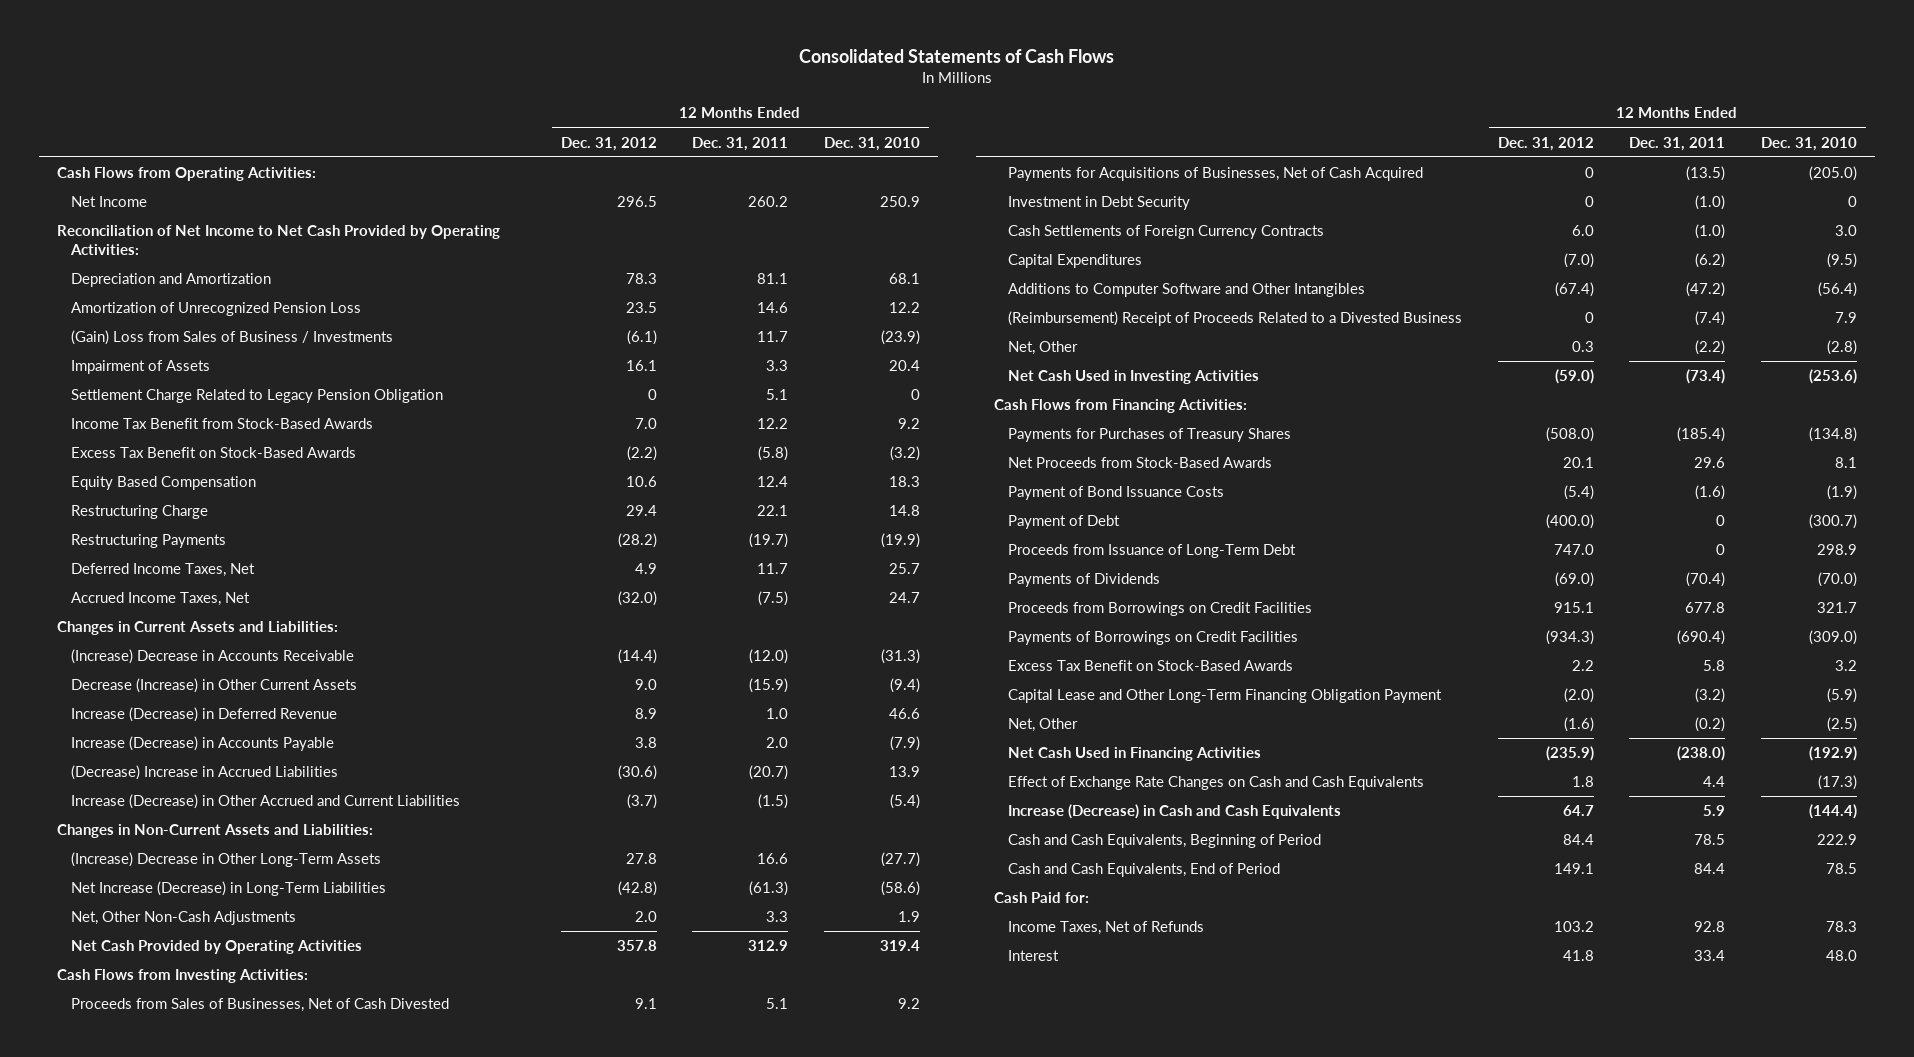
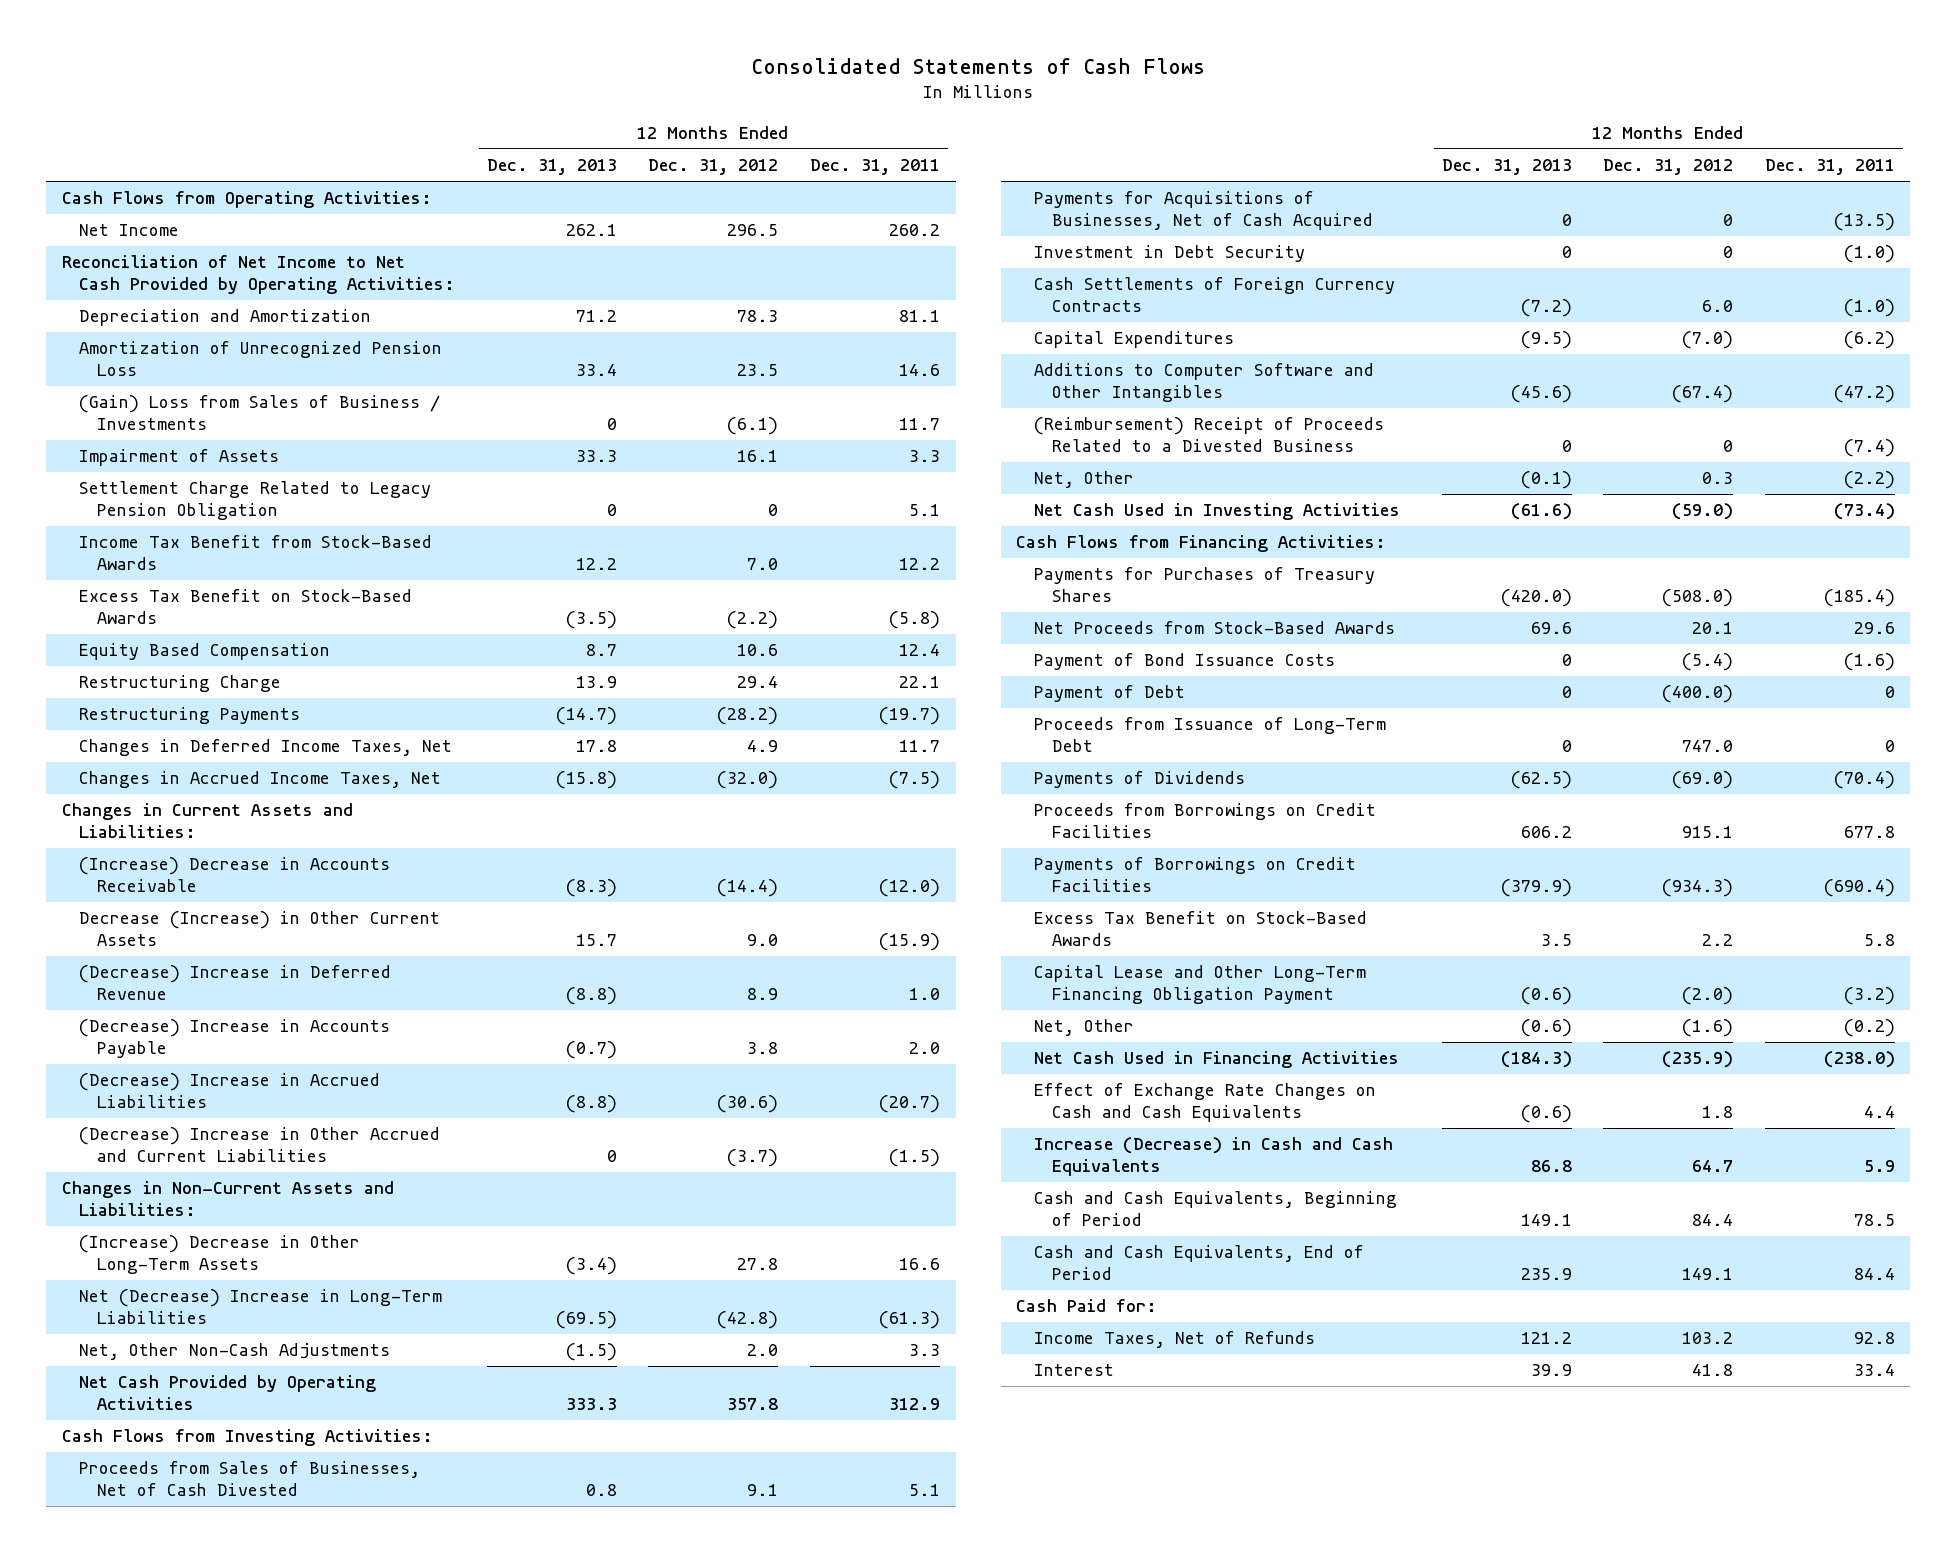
[823,136,920,151] Dec. 31, 2010 -> none
none -> [486,159,617,176] Dec. 31, 2013
[71,563,256,578] Deferred Income Taxes, Net -> [79,739,453,757] Changes in Deferred Income Taxes, Net
[71,592,251,607] Accrued Income Taxes, Net -> [79,771,442,789] Changes in Accrued Income Taxes, Net
[71,707,338,723] Increase (Decrease) in Deferred Revenue -> [79,965,392,1000] (Decrease) Increase in Deferred Revenue
[71,736,335,752] Increase (Decrease) in Accounts Payable -> [79,1019,391,1058] (Decrease) Increase in Accounts Payable
[71,794,461,810] Increase (Decrease) in Other Accrued and Current Liabilities -> [79,1127,441,1162] (Decrease) Increase in Other Accrued and Current Liabilities
[71,881,387,897] Net Increase (Decrease) in Long-Term Liabilities -> [79,1289,443,1324] Net (Decrease) Increase in Long-Term Liabilities

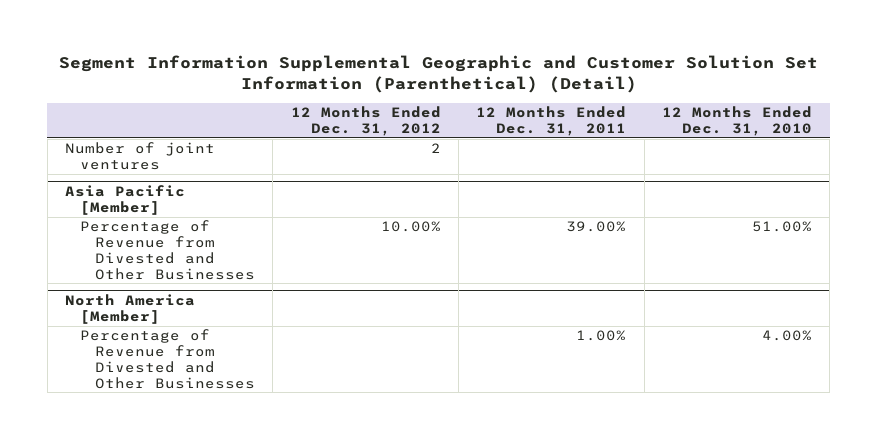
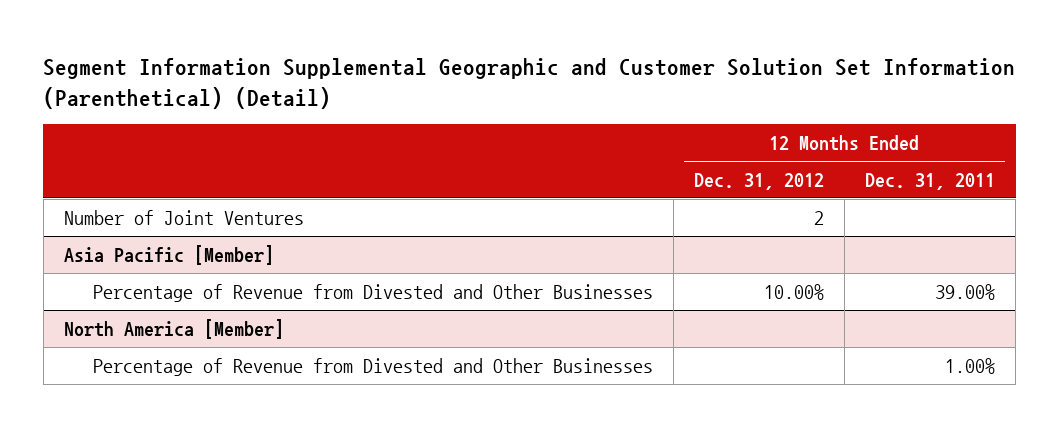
[662,106,813,136] 12 Months Ended Dec. 31, 2010 -> none
[65,142,216,171] Number of joint ventures -> [63,209,304,225] Number of Joint Ventures

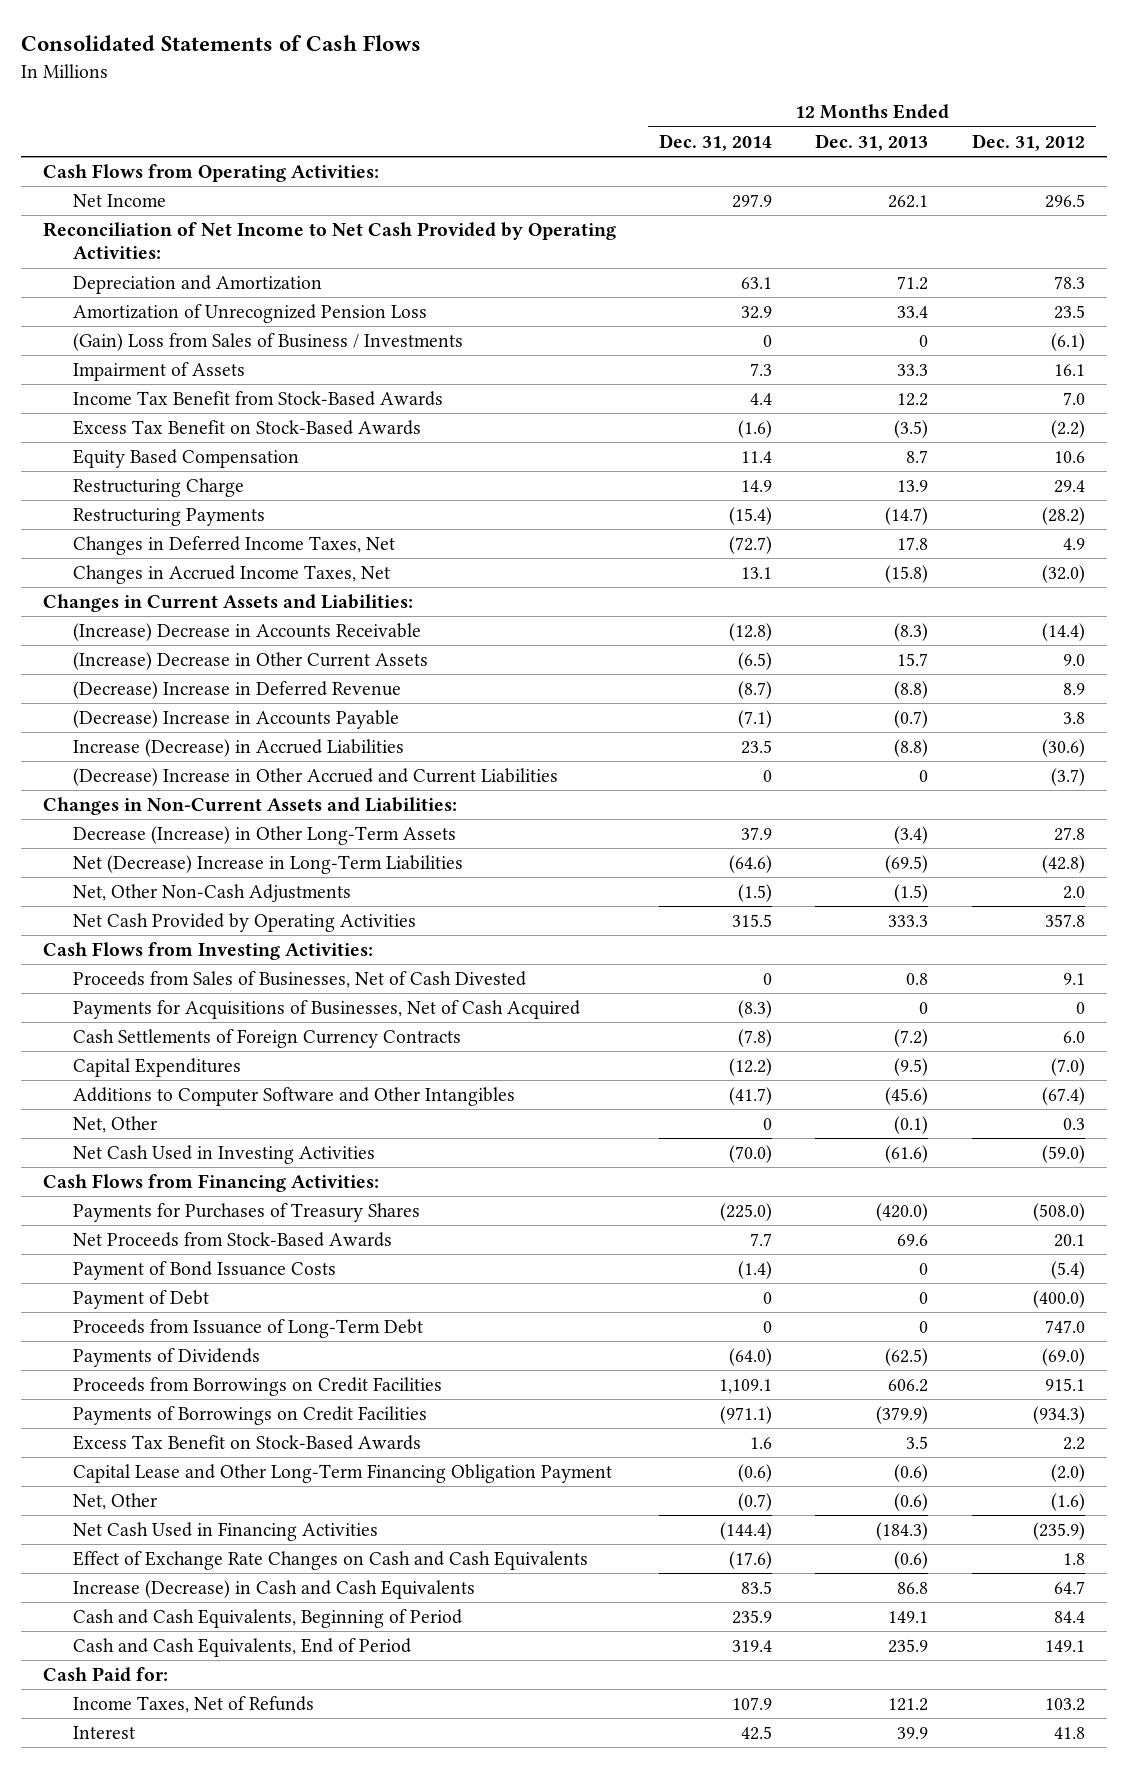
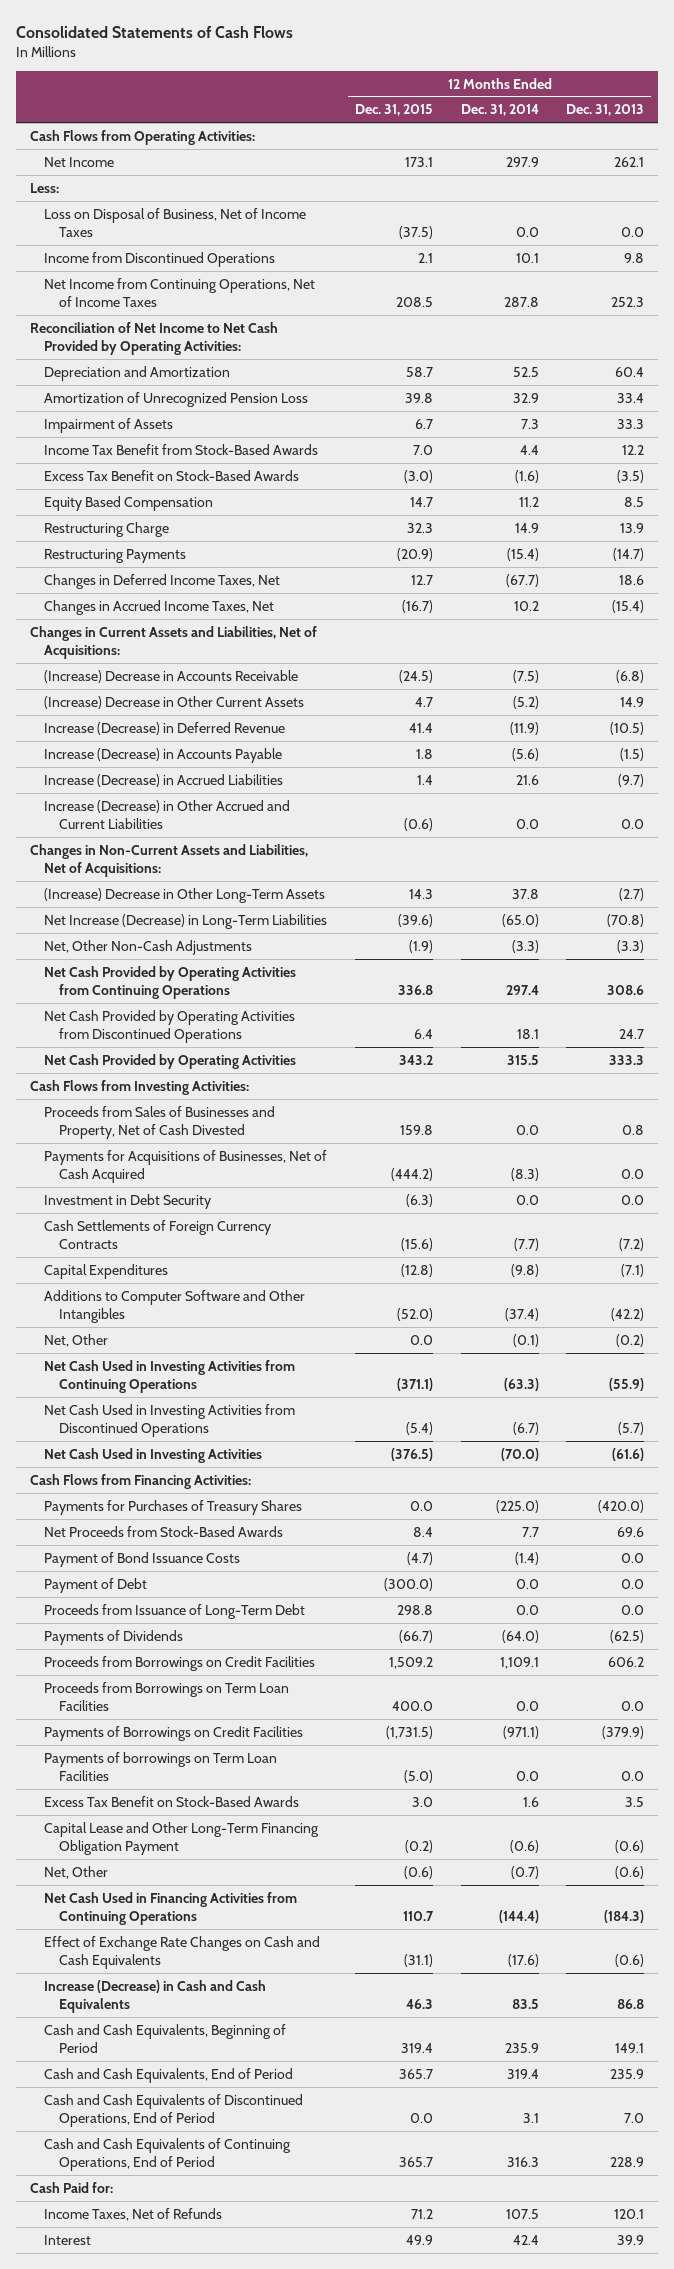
[971,133,1085,151] Dec. 31, 2012 -> none
none -> [354,104,433,117] Dec. 31, 2015
none -> [29,182,59,193] Less:
none -> [44,207,307,237] Loss on Disposal of Business, Net of Income Taxes
none -> [44,251,276,267] Income from Discontinued Operations
none -> [44,277,316,307] Net Income from Continuing Operations, Net of Income Taxes
[741,277,773,290] 63.1 -> [512,366,539,377] 52.5
[897,276,929,291] 71.2 -> [615,366,645,377] 60.4
[72,333,463,352] (Gain) Loss from Sales of Business / Investments -> none
[741,451,773,464] 11.4 -> [518,496,539,507] 11.2
[906,450,929,464] 8.7 -> [624,496,645,507] 8.5
[729,536,773,555] (72.7) -> [505,573,539,587] (67.7)
[897,537,929,551] 17.8 -> [619,574,645,585] 18.6
[741,567,773,580] 13.1 -> [513,600,539,611] 10.2
[885,565,929,584] (15.8) -> [612,599,645,613] (15.4)
[42,594,413,613] Changes in Current Assets and Liabilities: -> [29,625,317,659] Changes in Current Assets and Liabilities, Net of Acquisitions:
[729,623,773,642] (12.8) -> [512,669,539,683] (7.5)
[894,623,929,642] (8.3) -> [616,669,645,683] (6.8)
[738,652,773,671] (6.5) -> [512,695,539,709] (5.2)
[897,653,929,667] 15.7 -> [620,696,645,707] 14.9
[72,681,401,700] (Decrease) Increase in Deferred Revenue -> [44,721,286,735] Increase (Decrease) in Deferred Revenue
[738,681,773,700] (8.7) -> [509,721,539,735] (11.9)
[894,681,929,700] (8.8) -> [610,721,645,735] (10.5)
[72,710,399,730] (Decrease) Increase in Accounts Payable -> [44,747,283,763] Increase (Decrease) in Accounts Payable
[738,710,773,729] (7.1) -> [511,747,539,761] (5.6)
[894,710,929,729] (0.7) -> [620,747,645,761] (1.5)
[741,740,773,755] 23.5 -> [515,774,539,785] 21.6
[894,739,929,758] (8.8) -> [618,773,645,787] (9.7)
[72,768,558,787] (Decrease) Increase in Other Accrued and Current Liabilities -> [44,799,291,829] Increase (Decrease) in Other Accrued and Current Liabilities
[763,770,773,783] 0 -> [515,818,539,829] 0.0
[919,770,929,783] 0 -> [621,818,645,829] 0.0
[42,797,457,816] Changes in Non-Current Assets and Liabilities: -> [29,843,308,877] Changes in Non-Current Assets and Liabilities, Net of Acquisitions:
[72,826,456,846] Decrease (Increase) in Other Long-Term Assets -> [44,887,326,903] (Increase) Decrease in Other Long-Term Assets
[741,827,773,841] 37.9 -> [511,888,539,899] 37.8
[894,826,929,845] (3.4) -> [619,887,645,901] (2.7)
[72,855,463,875] Net (Decrease) Increase in Long-Term Liabilities -> [44,913,328,929] Net Increase (Decrease) in Long-Term Liabilities
[729,855,773,874] (64.6) -> [501,913,539,927] (65.0)
[885,855,929,874] (69.5) -> [607,913,645,927] (70.8)
[738,884,773,903] (1.5) -> [511,939,539,953] (3.3)
[894,884,929,903] (1.5) -> [617,939,645,953] (3.3)
none -> [44,965,297,999] Net Cash Provided by Operating Activities from Continuing Operations
none -> [44,1009,296,1043] Net Cash Provided by Operating Activities from Discontinued Operations
[72,971,526,989] Proceeds from Sales of Businesses, Net of Cash Divested -> [44,1105,276,1139] Proceeds from Sales of Businesses and Property, Net of Cash Divested
[763,973,773,986] 0 -> [515,1124,539,1135] 0.0
[919,1002,929,1015] 0 -> [621,1168,645,1179] 0.0
none -> [44,1193,212,1209] Investment in Debt Security
[738,1029,773,1048] (7.8) -> [513,1237,539,1251] (7.7)
[729,1058,773,1077] (12.2) -> [510,1263,539,1277] (9.8)
[894,1058,929,1077] (9.5) -> [621,1263,645,1277] (7.1)
[729,1087,773,1106] (41.7) -> [504,1307,539,1321] (37.4)
[885,1087,929,1106] (45.6) -> [611,1307,645,1321] (42.2)
[763,1118,773,1131] 0 -> [512,1333,539,1347] (0.1)
[894,1116,929,1135] (0.1) -> [616,1333,645,1347] (0.2)
none -> [44,1359,296,1393] Net Cash Used in Investing Activities from Continuing Operations
none -> [44,1403,296,1437] Net Cash Used in Investing Activities from Discontinued Operations
[919,1263,929,1276] 0 -> [621,1552,645,1563] 0.0
[763,1292,773,1305] 0 -> [515,1578,539,1589] 0.0
[919,1292,929,1305] 0 -> [621,1578,645,1589] 0.0
[763,1321,773,1334] 0 -> [515,1604,539,1615] 0.0
[919,1321,929,1334] 0 -> [621,1604,645,1615] 0.0
none -> [44,1681,290,1711] Proceeds from Borrowings on Term Loan Facilities
none -> [44,1751,278,1781] Payments of borrowings on Term Loan Facilities
[72,1522,378,1542] Net Cash Used in Financing Activities -> [44,1891,298,1925] Net Cash Used in Financing Activities from Continuing Operations
none -> [44,2093,304,2127] Cash and Cash Equivalents of Discontinued Operations, End of Period
none -> [44,2137,292,2171] Cash and Cash Equivalents of Continuing Operations, End of Period
[732,1697,773,1711] 107.9 -> [505,2208,539,2219] 107.5
[888,1698,929,1712] 121.2 -> [614,2208,645,2219] 120.1
[741,1726,773,1741] 42.5 -> [512,2234,539,2245] 42.4

